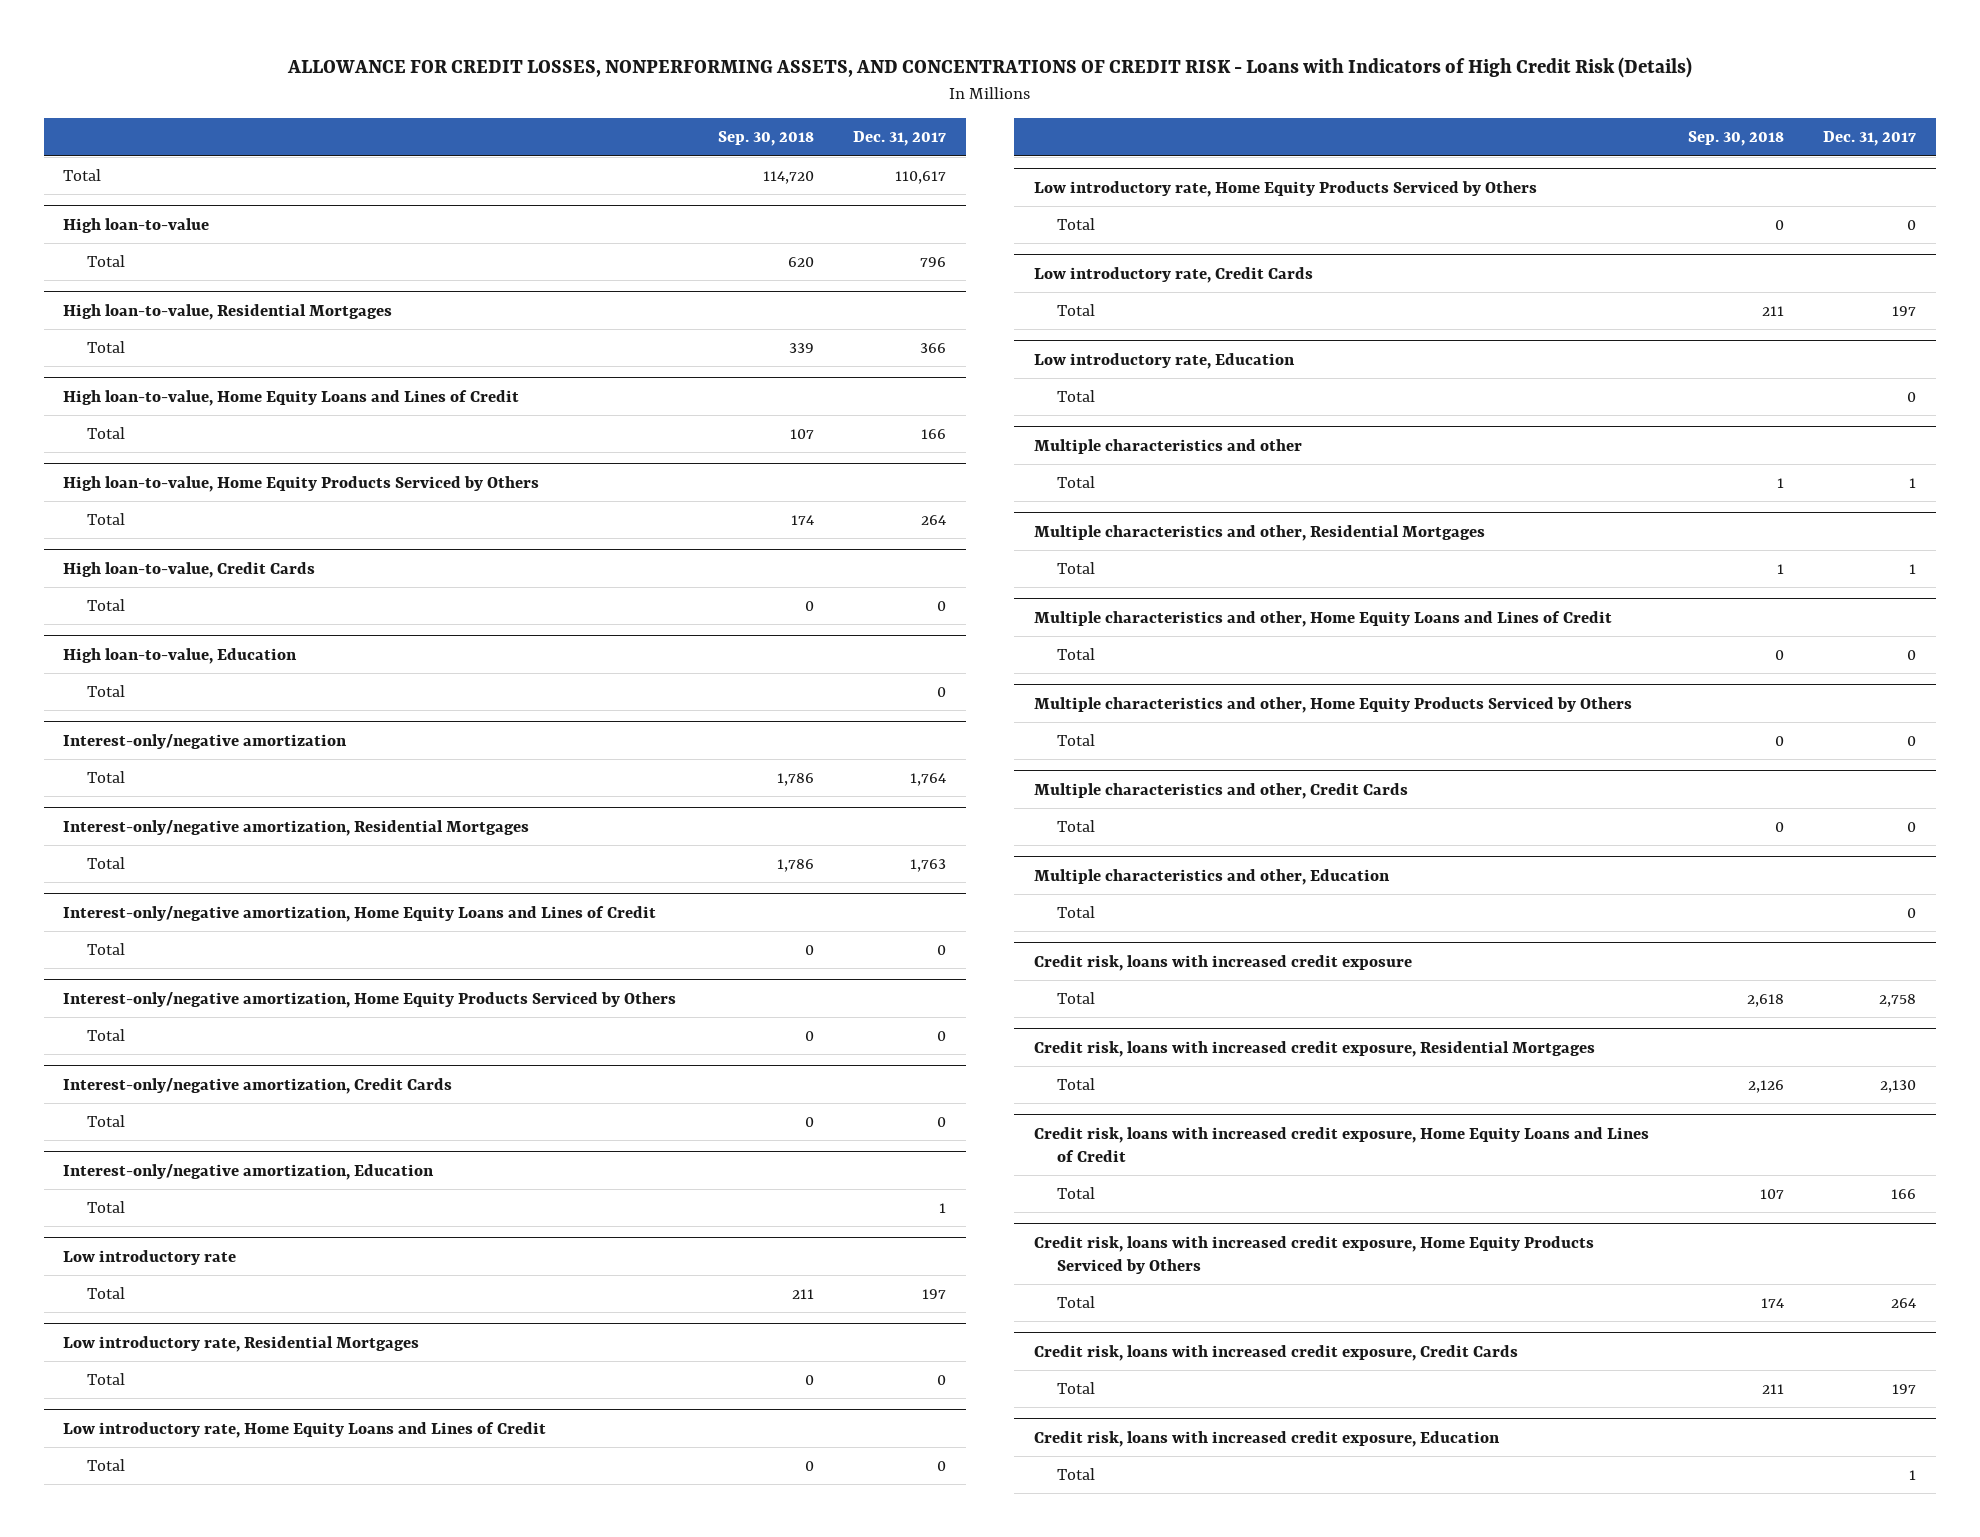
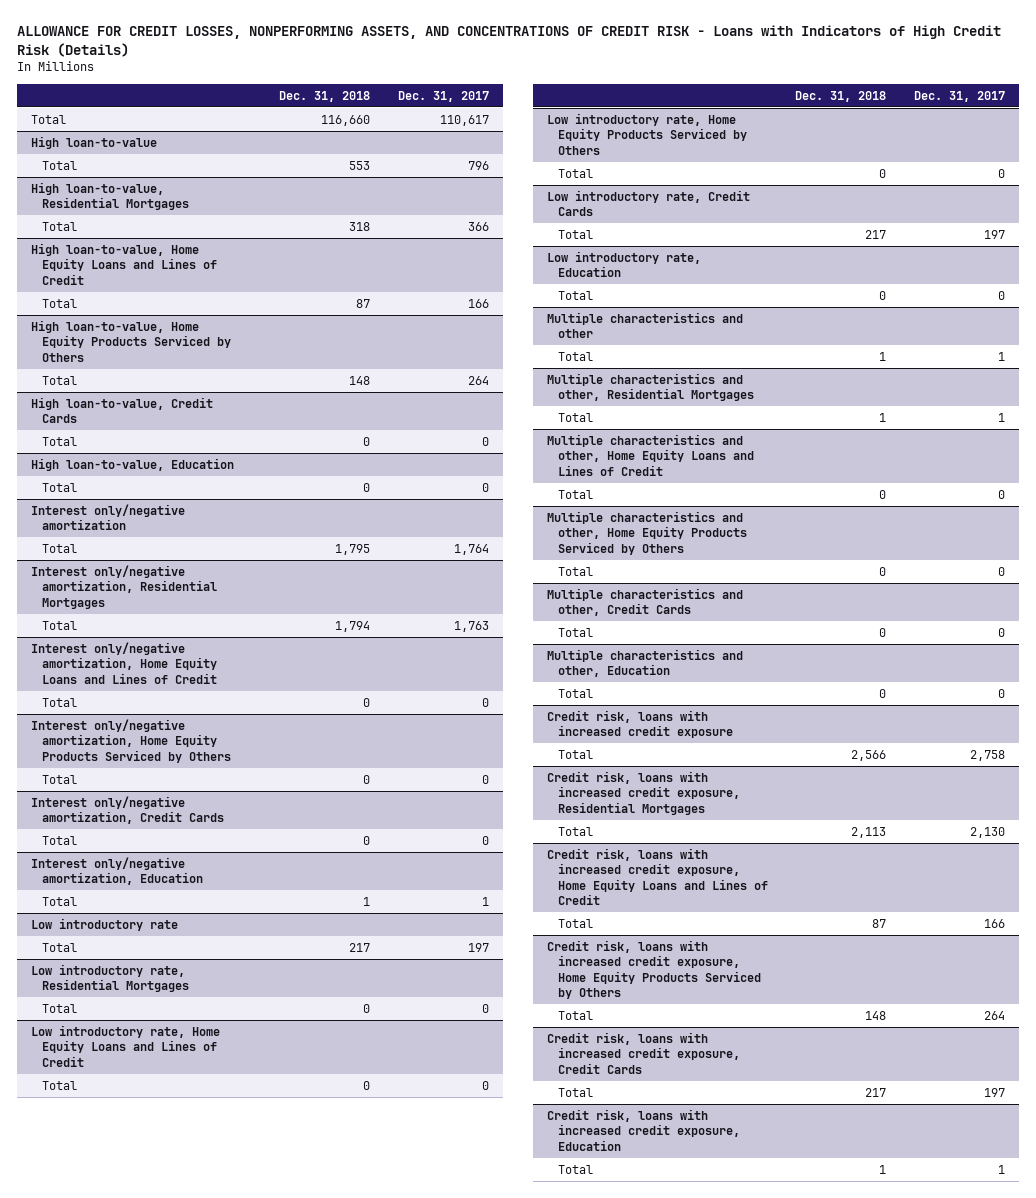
[717,131,814,147] Sep. 30, 2018 -> none
none -> [279,90,371,102] Dec. 31, 2018
[63,733,348,749] Interest-only/negative amortization -> [31,503,186,531] Interest only/negative amortization
[63,819,530,836] Interest-only/negative amortization, Residential Mortgages -> [31,564,217,609] Interest only/negative amortization, Residential Mortgages
[63,905,657,922] Interest-only/negative amortization, Home Equity Loans and Lines of Credit -> [31,641,217,684] Interest only/negative amortization, Home Equity Loans and Lines of Credit
[63,991,677,1008] Interest-only/negative amortization, Home Equity Products Serviced by Others -> [31,718,231,763] Interest only/negative amortization, Home Equity Products Serviced by Others
[63,1077,453,1094] Interest-only/negative amortization, Credit Cards -> [31,795,224,825] Interest only/negative amortization, Credit Cards
[63,1163,435,1180] Interest-only/negative amortization, Education -> [31,856,203,886] Interest only/negative amortization, Education

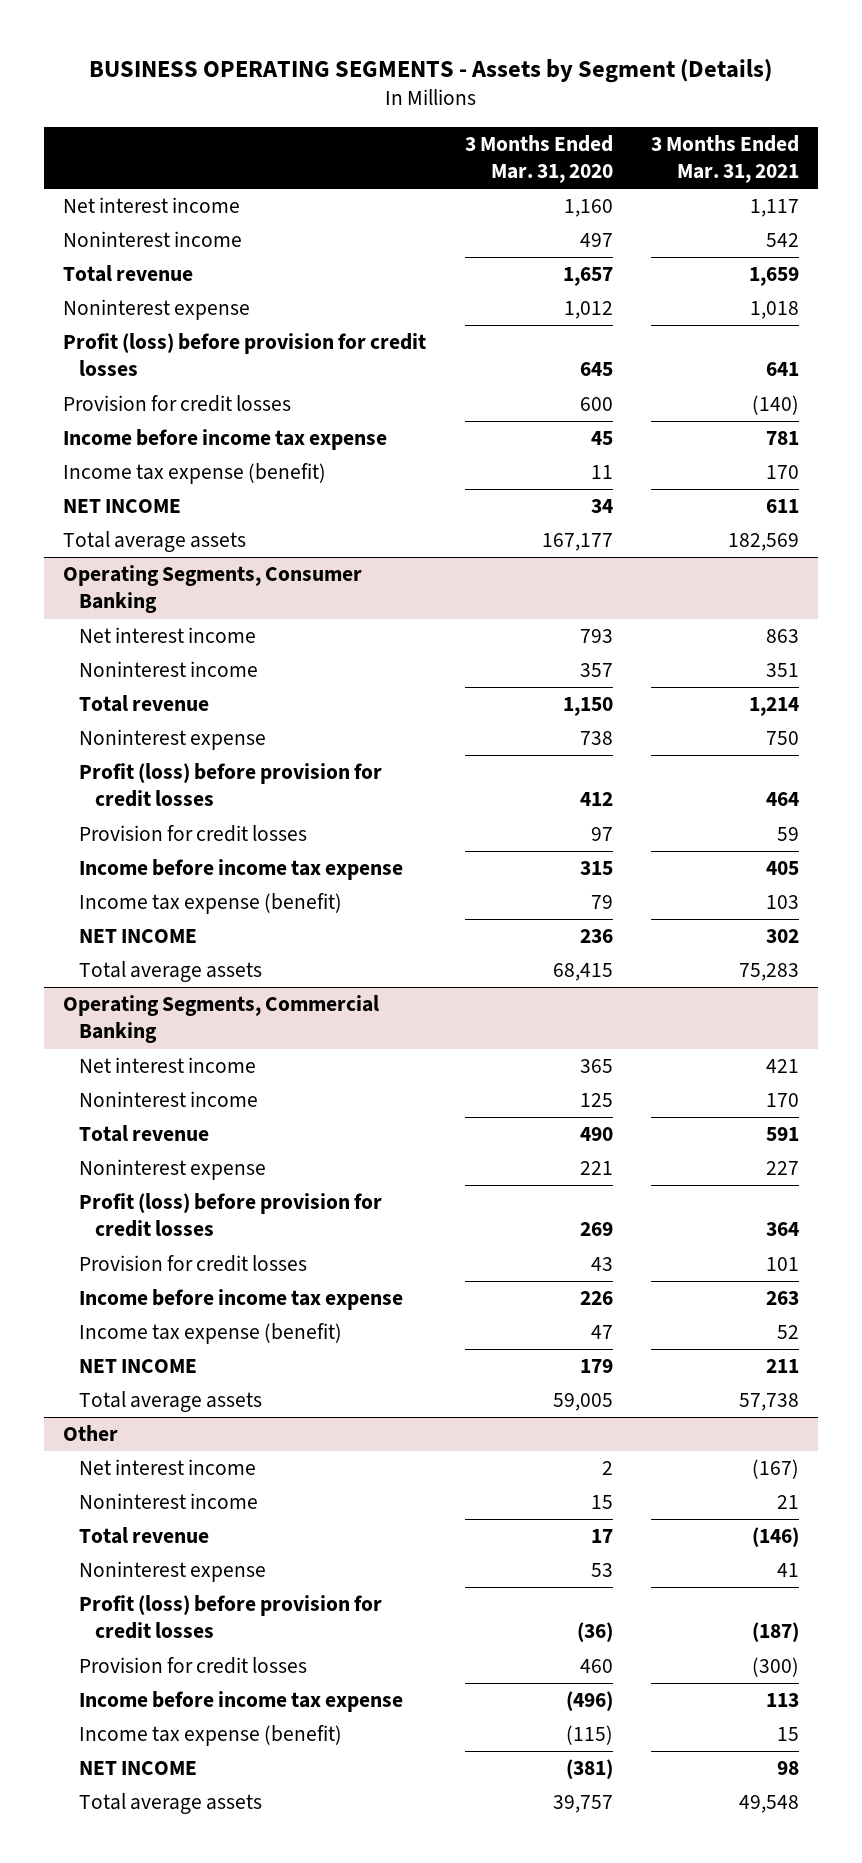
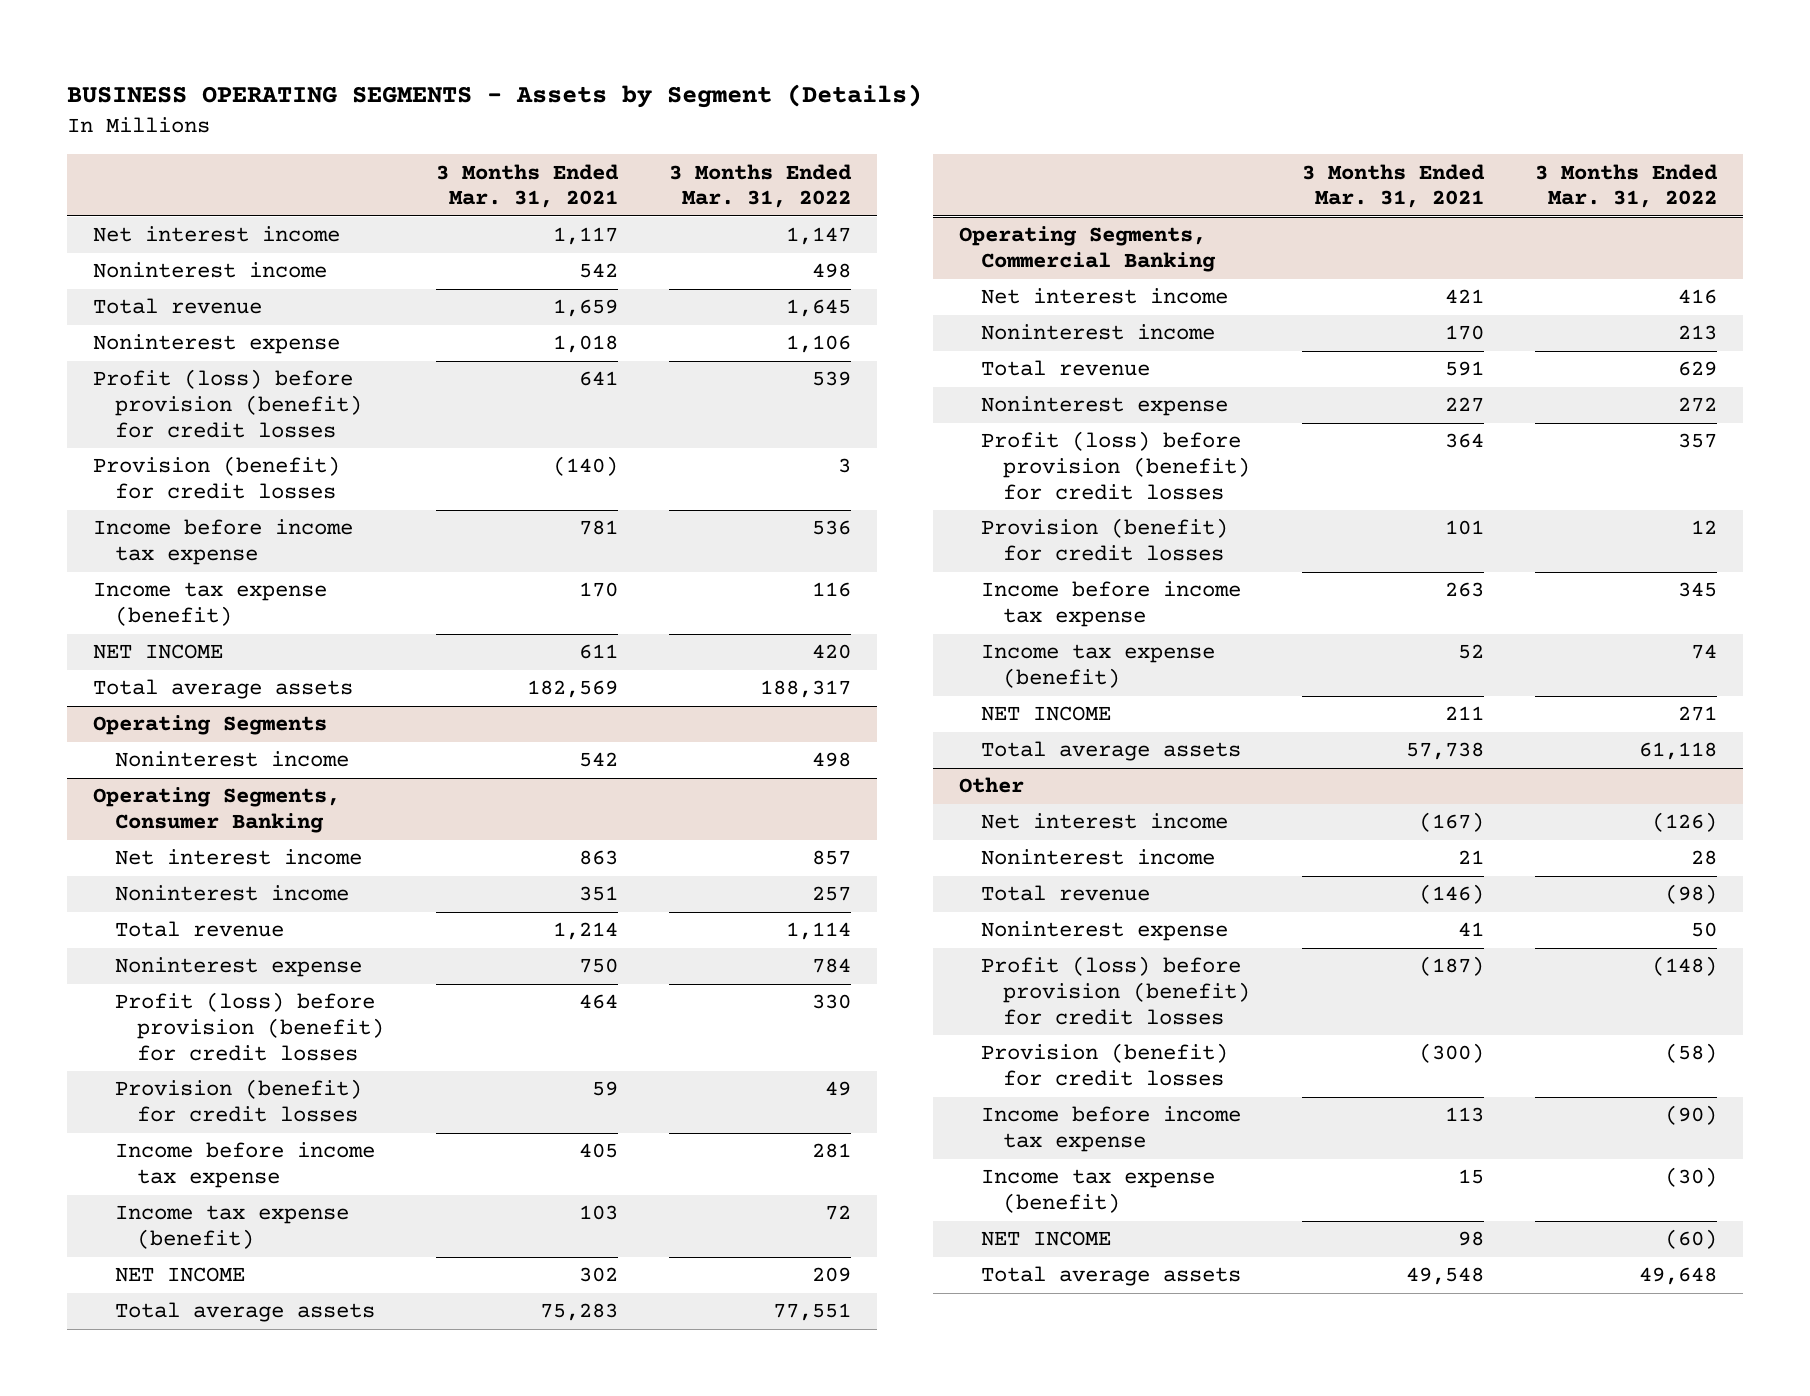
[464,134,613,184] 3 Months Ended Mar. 31, 2020 -> none
none -> [669,163,853,209] 3 Months Ended Mar. 31, 2022
[62,333,426,377] Profit (loss) before provision for credit losses -> [92,369,362,438] Profit (loss) before provision (benefit) for credit losses
[62,395,291,413] Provision for credit losses -> [92,456,340,500] Provision (benefit) for credit losses
none -> [92,715,327,736] Operating Segments
none -> [114,751,349,768] Noninterest income
[78,763,382,808] Profit (loss) before provision for credit losses -> [114,992,384,1061] Profit (loss) before provision (benefit) for credit losses
[78,825,307,843] Provision for credit losses -> [114,1079,362,1123] Provision (benefit) for credit losses
[78,1193,382,1238] Profit (loss) before provision for credit losses -> [980,431,1250,500] Profit (loss) before provision (benefit) for credit losses
[78,1255,307,1273] Provision for credit losses -> [980,518,1228,562] Provision (benefit) for credit losses
[78,1595,382,1640] Profit (loss) before provision for credit losses -> [980,956,1250,1025] Profit (loss) before provision (benefit) for credit losses
[78,1657,307,1675] Provision for credit losses -> [980,1043,1228,1087] Provision (benefit) for credit losses

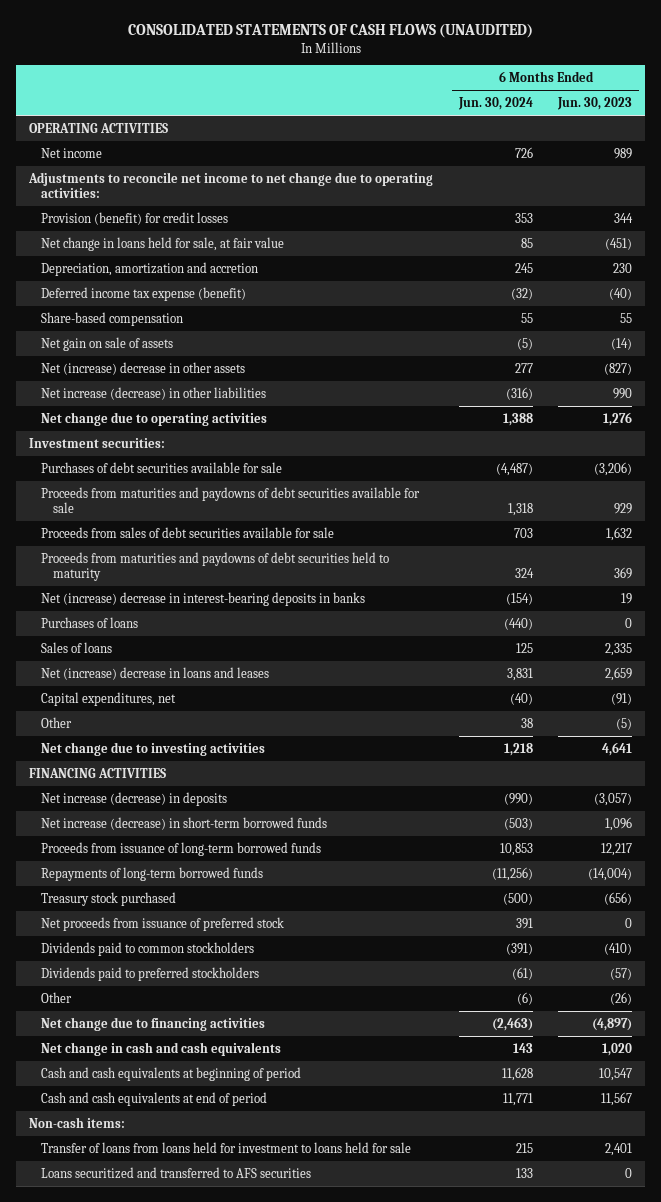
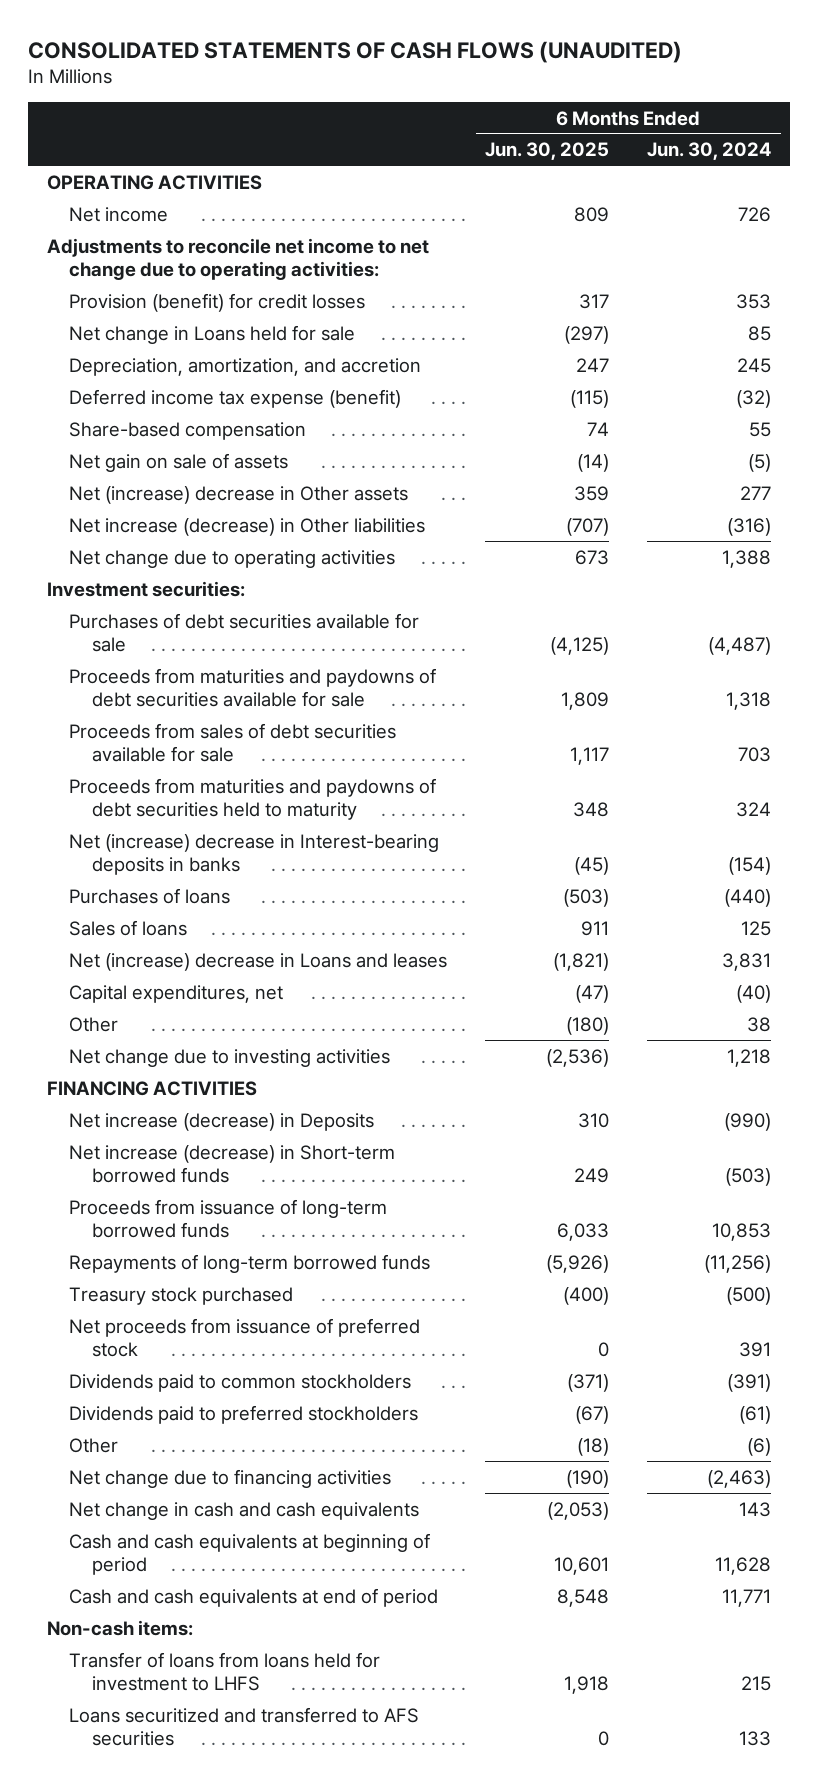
[557,97,633,111] Jun. 30, 2023 -> none
none -> [485,142,610,161] Jun. 30, 2025
[40,236,284,251] Net change in loans held for sale, at fair value -> [69,324,356,344] Net change in Loans held for sale
[40,261,258,276] Depreciation, amortization and accretion -> [69,357,422,376] Depreciation, amortization, and accretion
[40,361,245,375] Net (increase) decrease in other assets -> [69,485,409,504] Net (increase) decrease in Other assets
[40,386,266,400] Net increase (decrease) in other liabilities -> [69,517,426,536] Net increase (decrease) in Other liabilities
[40,591,365,606] Net (increase) decrease in interest-bearing deposits in banks -> [69,833,440,875] Net (increase) decrease in Interest-bearing deposits in banks
[40,666,269,680] Net (increase) decrease in loans and leases -> [69,952,448,971] Net (increase) decrease in Loans and leases
[40,791,227,806] Net increase (decrease) in deposits -> [69,1112,375,1131] Net increase (decrease) in Deposits
[40,816,327,830] Net increase (decrease) in short-term borrowed funds -> [69,1144,396,1183] Net increase (decrease) in Short-term borrowed funds
[40,1141,411,1153] Transfer of loans from loans held for investment to loans held for sale -> [69,1651,381,1691] Transfer of loans from loans held for investment to LHFS

